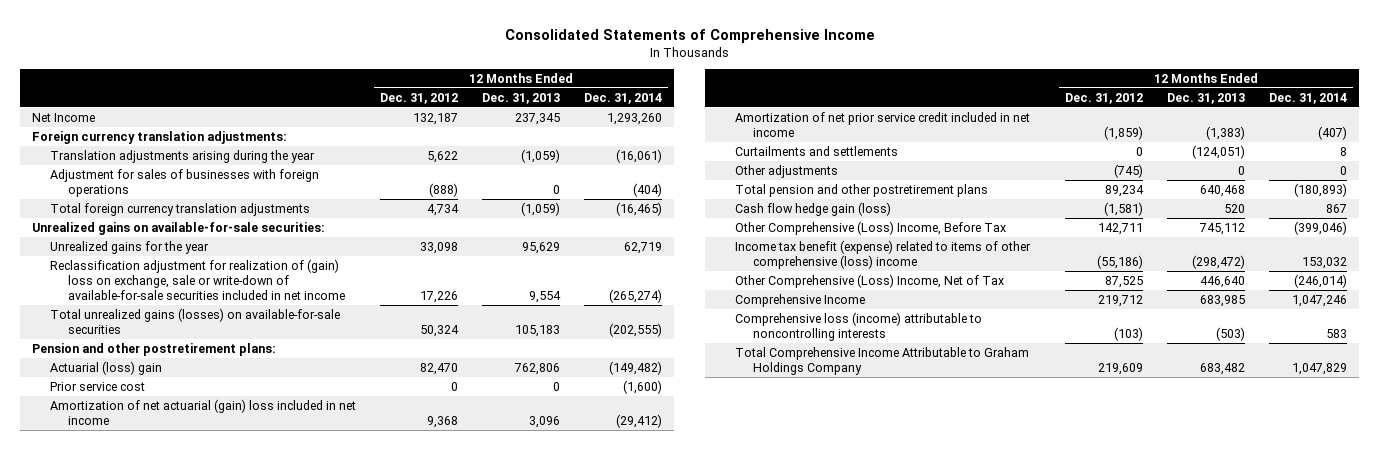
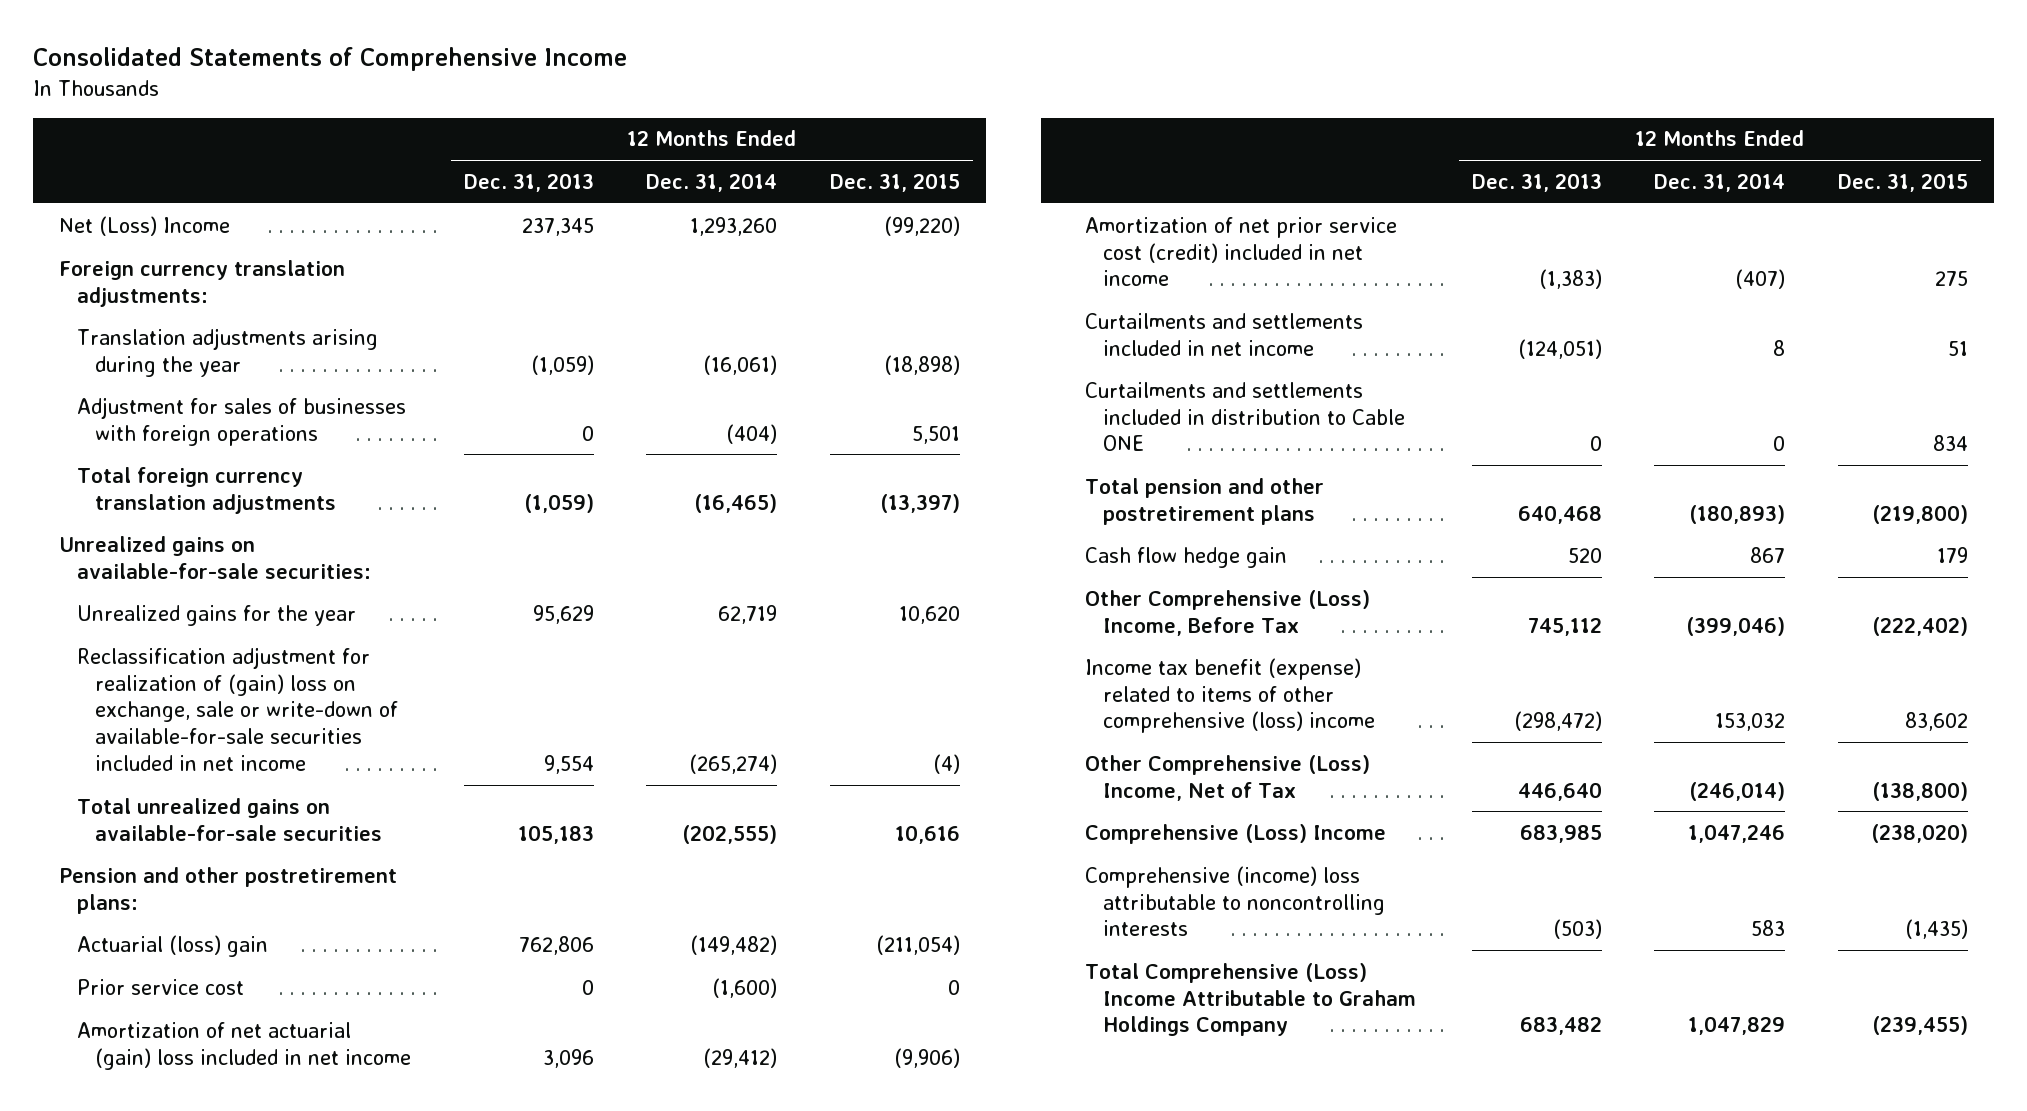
[380,92,459,104] Dec. 31, 2012 -> none
none -> [829,173,960,193] Dec. 31, 2015
[32,112,96,122] Net Income -> [58,215,230,236] Net (Loss) Income
[50,307,341,334] Total unrealized gains (losses) on available-for-sale securities -> [77,797,383,841] Total unrealized gains on available-for-sale securities
[735,164,839,178] Other adjustments -> none
[735,111,1031,137] Amortization of net prior service credit included in net income -> [1085,216,1398,287] Amortization of net prior service cost (credit) included in net income
[735,145,899,156] Curtailments and settlements -> [1085,312,1364,356] Curtailments and settlements included in net income
none -> [1085,381,1406,452] Curtailments and settlements included in distribution to Cable ONE
[735,201,892,216] Cash flow hedge gain (loss) -> [1085,546,1288,568] Cash flow hedge gain
[735,293,866,307] Comprehensive Income -> [1085,823,1387,844] Comprehensive (Loss) Income
[735,311,983,341] Comprehensive loss (income) attributable to noncontrolling interests -> [1085,865,1386,937] Comprehensive (income) loss attributable to noncontrolling interests
[735,346,1030,375] Total Comprehensive Income Attributable to Graham Holdings Company -> [1085,962,1417,1037] Total Comprehensive (Loss) Income Attributable to Graham Holdings Company

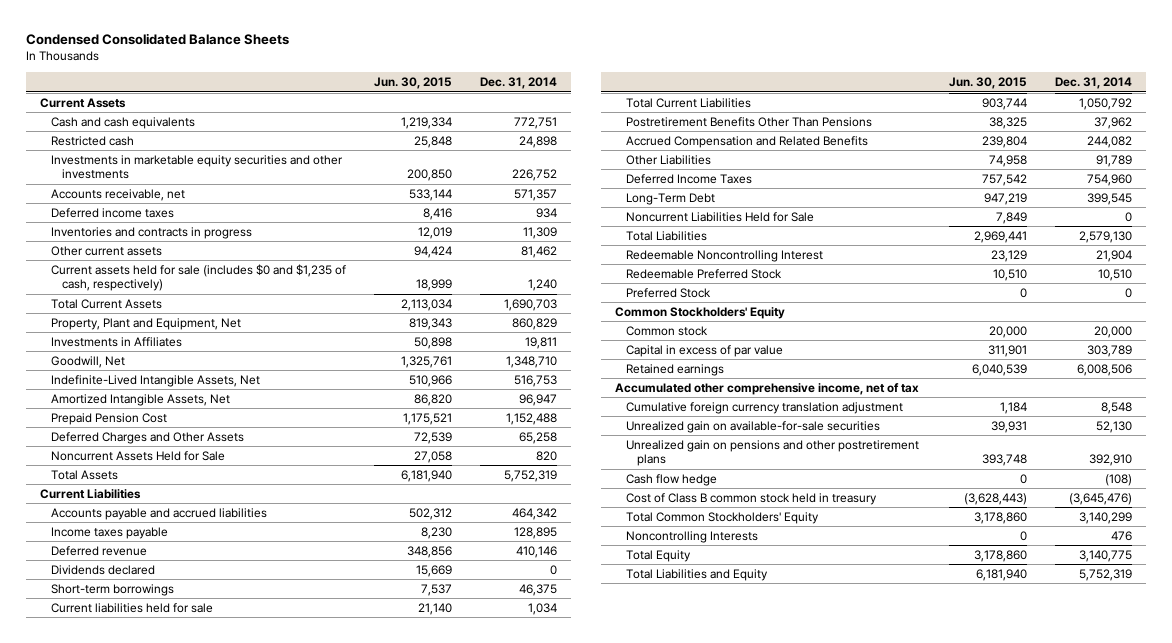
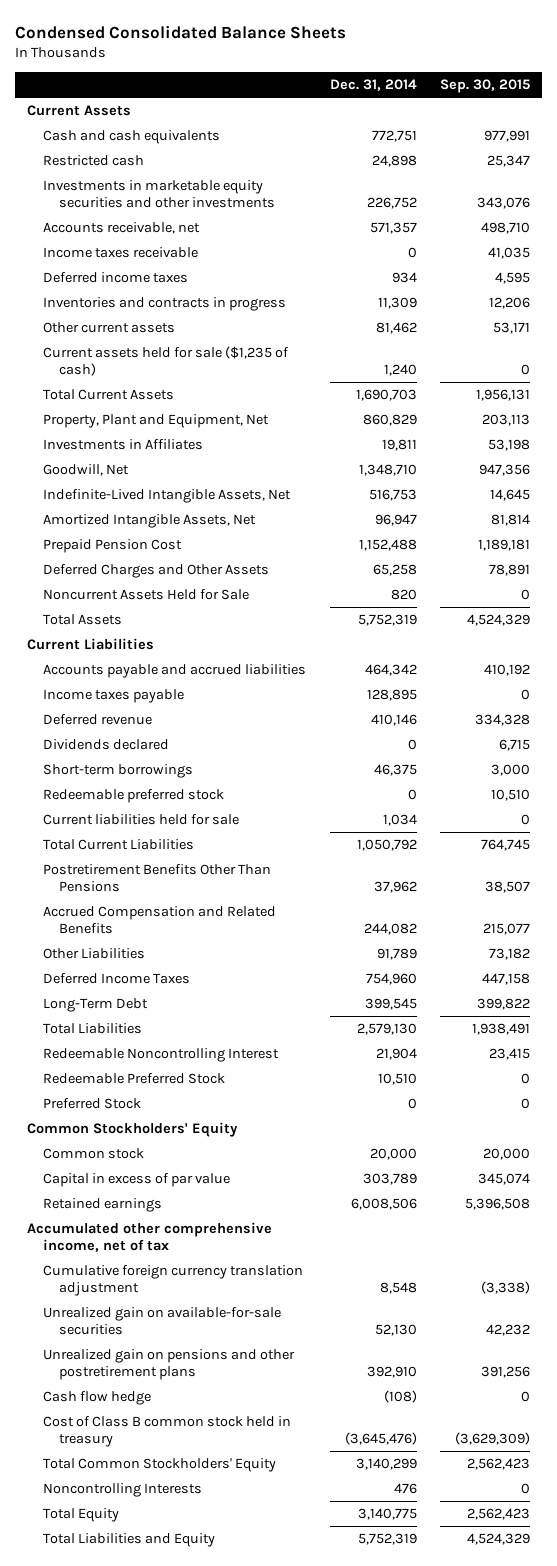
[373,77,452,90] Jun. 30, 2015 -> none
none -> [440,79,531,94] Sep. 30, 2015
none -> [42,247,198,259] Income taxes receivable
[50,263,346,292] Current assets held for sale (includes $0 and $1,235 of cash, respectively) -> [42,346,289,377] Current assets held for sale ($1,235 of cash)
none -> [42,789,224,804] Redeemable preferred stock
[625,211,814,222] Noncurrent Liabilities Held for Sale -> none

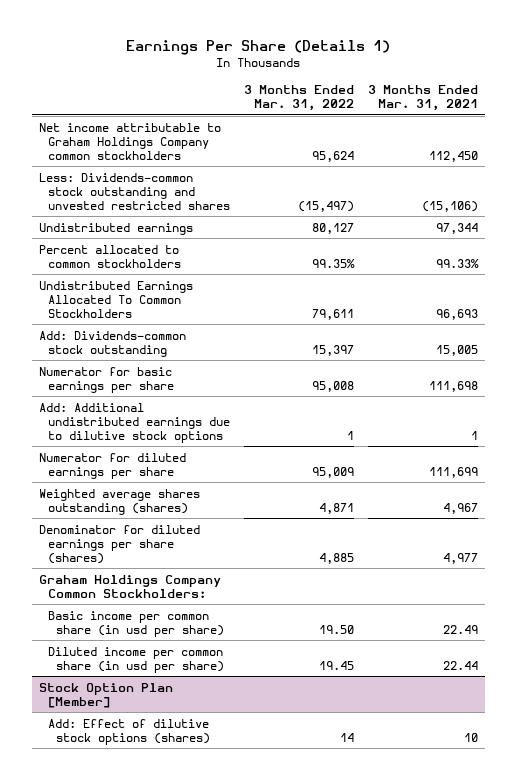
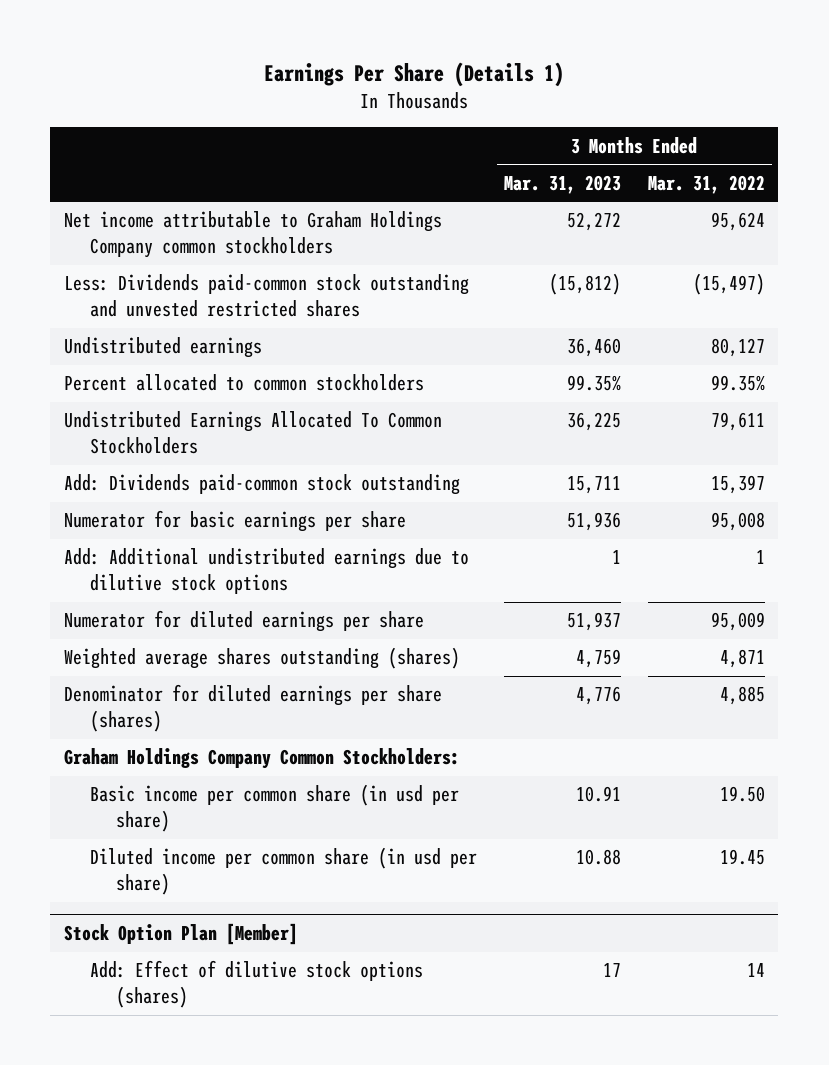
[367,85,478,112] 3 Months Ended Mar. 31, 2021 -> none
none -> [503,174,621,194] Mar. 31, 2023
[39,172,230,210] Less: Dividends-common stock outstanding and unvested restricted shares -> [63,274,469,317] Less: Dividends paid-common stock outstanding and unvested restricted shares
[39,330,187,357] Add: Dividends-common stock outstanding -> [63,474,460,496] Add: Dividends paid-common stock outstanding

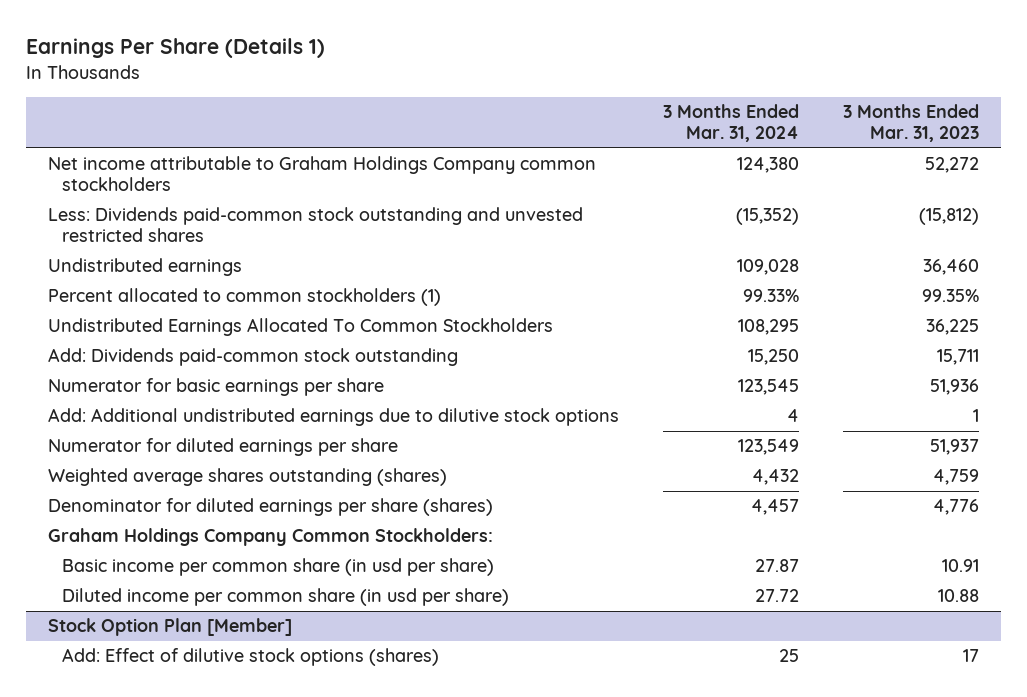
[647,174,765,194] Mar. 31, 2022 -> none
none -> [663,103,800,143] 3 Months Ended Mar. 31, 2024
[63,374,424,392] Percent allocated to common stockholders -> [48,288,442,307] Percent allocated to common stockholders (1)

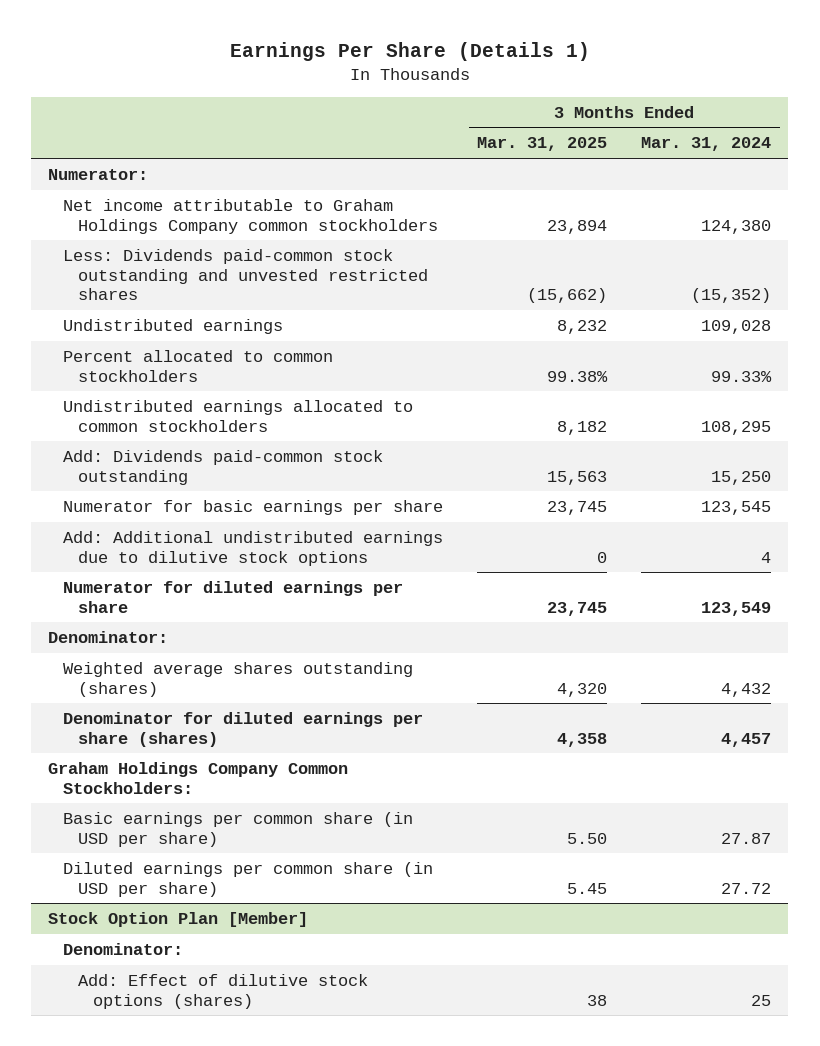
[843,103,980,143] 3 Months Ended Mar. 31, 2023 -> none
none -> [477,137,608,152] Mar. 31, 2025
none -> [48,168,149,180] Numerator:
[48,288,442,307] Percent allocated to common stockholders (1) -> [63,349,334,382] Percent allocated to common stockholders
[48,318,554,337] Undistributed Earnings Allocated To Common Stockholders -> [63,399,414,432] Undistributed earnings allocated to common stockholders
none -> [48,630,169,643] Denominator:
[61,558,494,577] Basic income per common share (in usd per share) -> [63,811,414,847] Basic earnings per common share (in USD per share)
[61,588,509,607] Diluted income per common share (in usd per share) -> [63,861,434,897] Diluted earnings per common share (in USD per share)
none -> [63,942,184,955] Denominator:

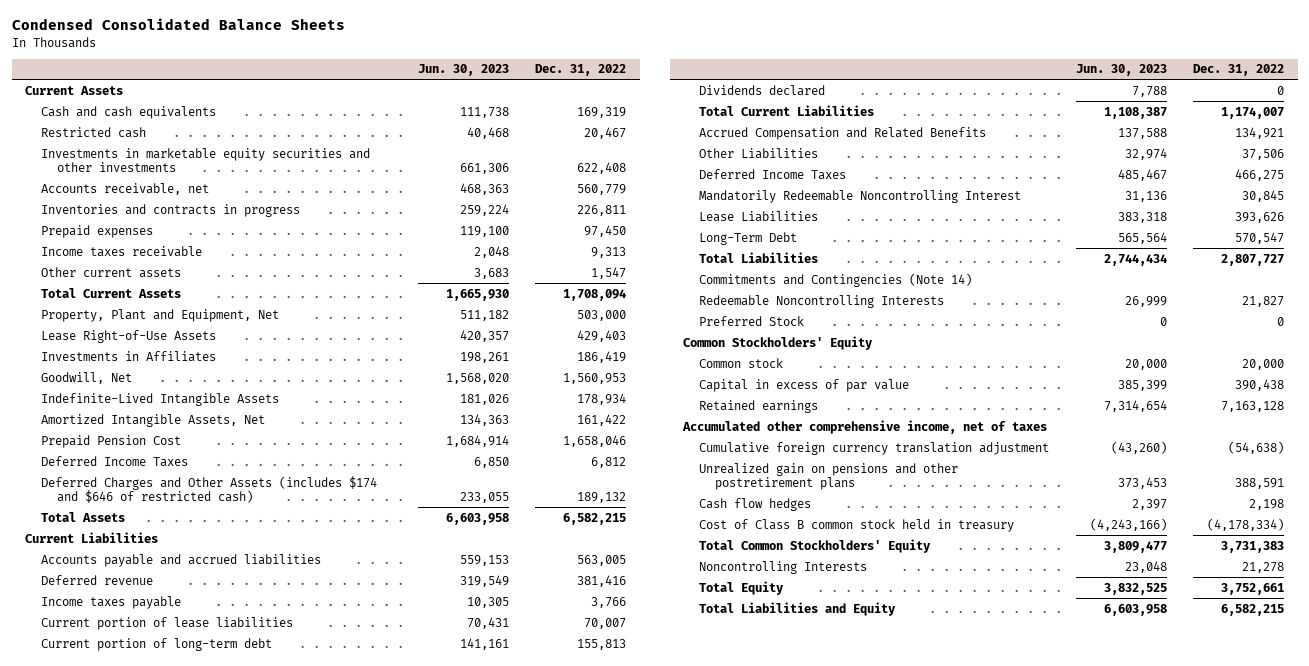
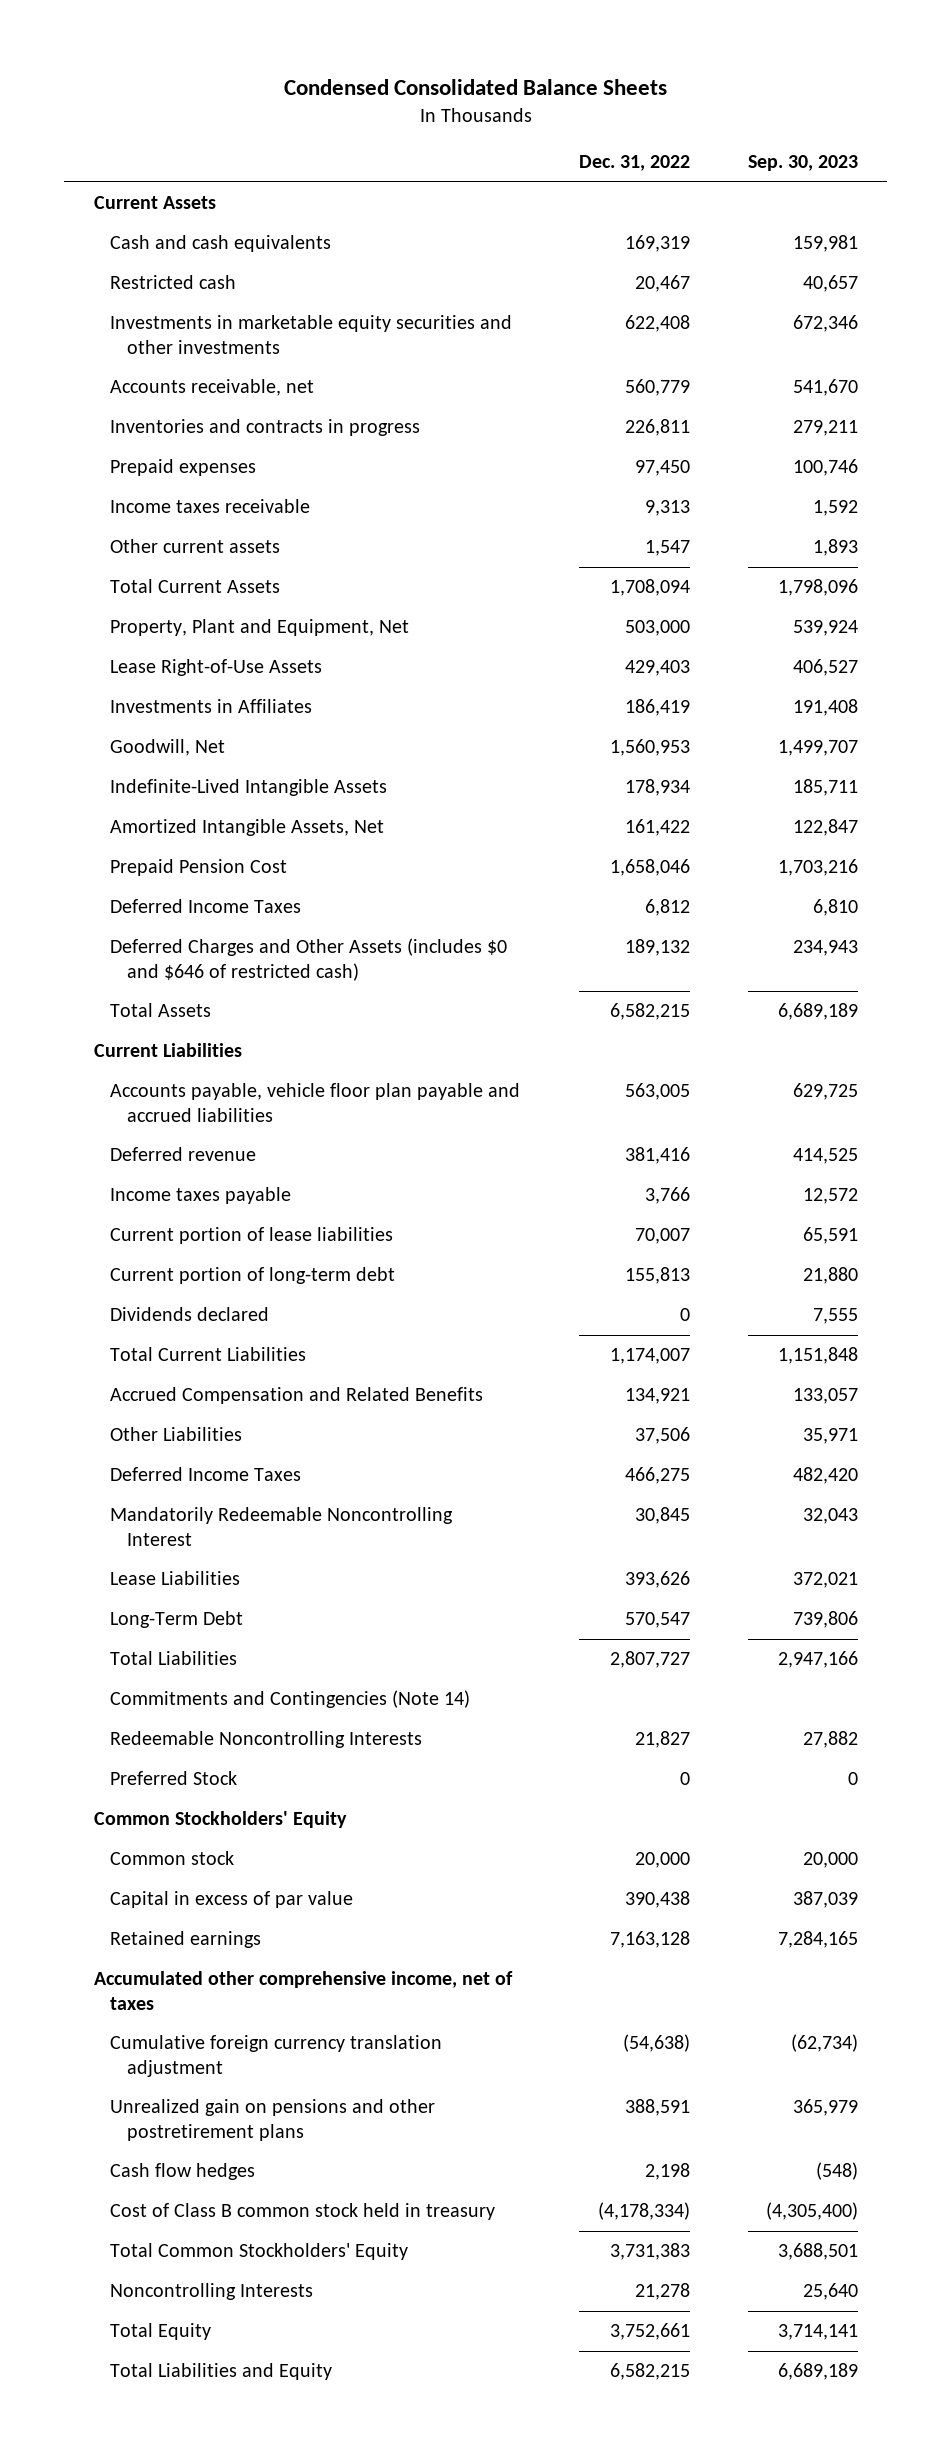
[417,64,509,77] Jun. 30, 2023 -> none
none -> [748,155,859,172] Sep. 30, 2023
[40,475,377,503] Deferred Charges and Other Assets (includes $174 and $646 of restricted cash) -> [110,938,508,981] Deferred Charges and Other Assets (includes $0 and $646 of restricted cash)
[40,553,321,567] Accounts payable and accrued liabilities -> [110,1083,521,1122] Accounts payable, vehicle floor plan payable and accrued liabilities

